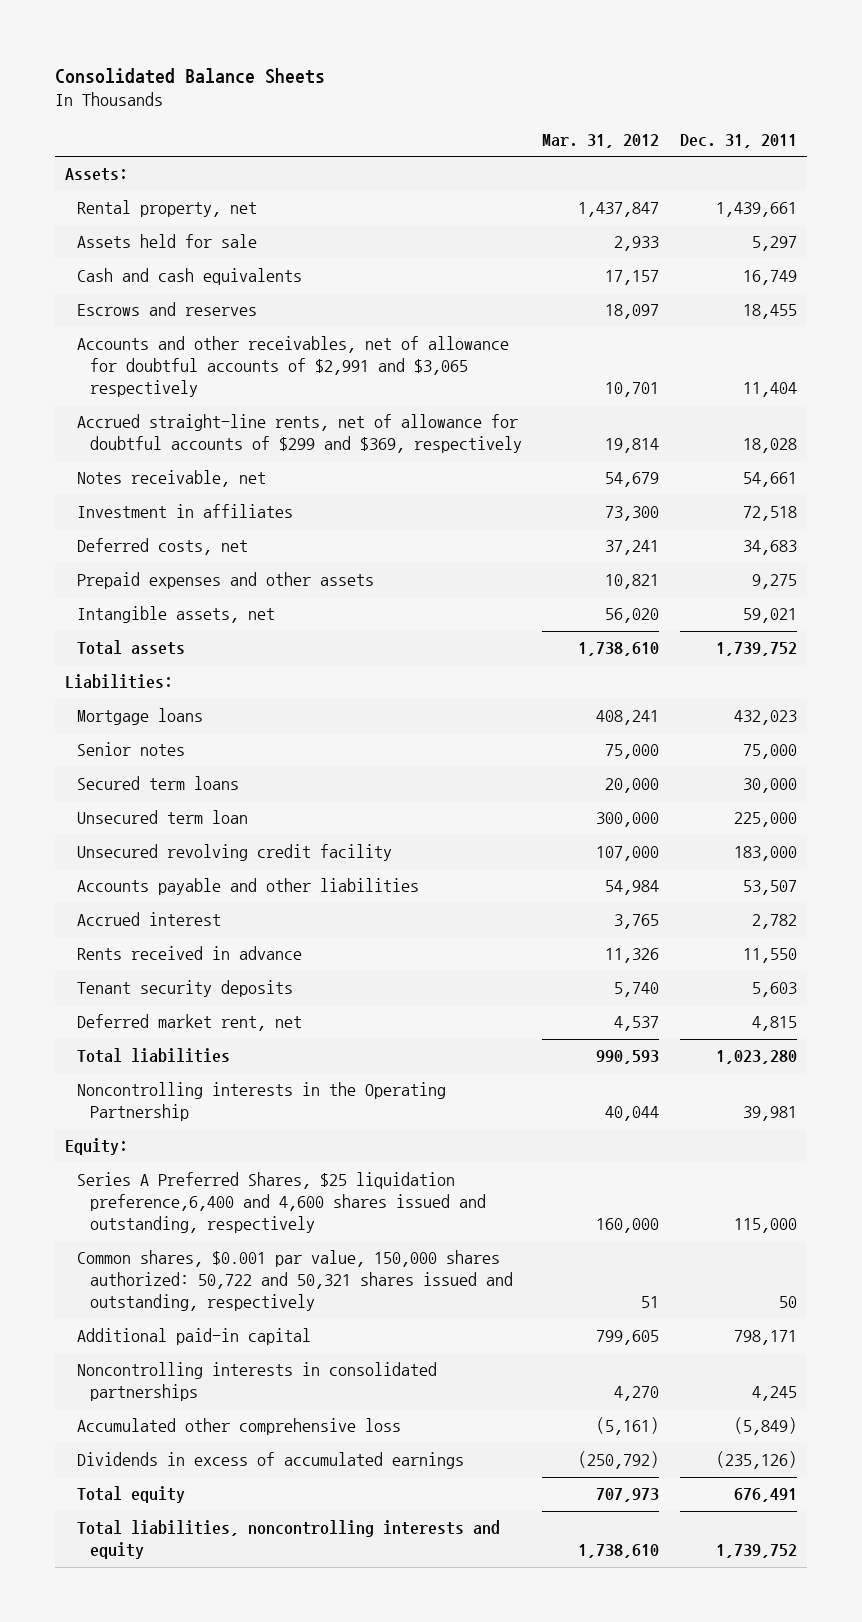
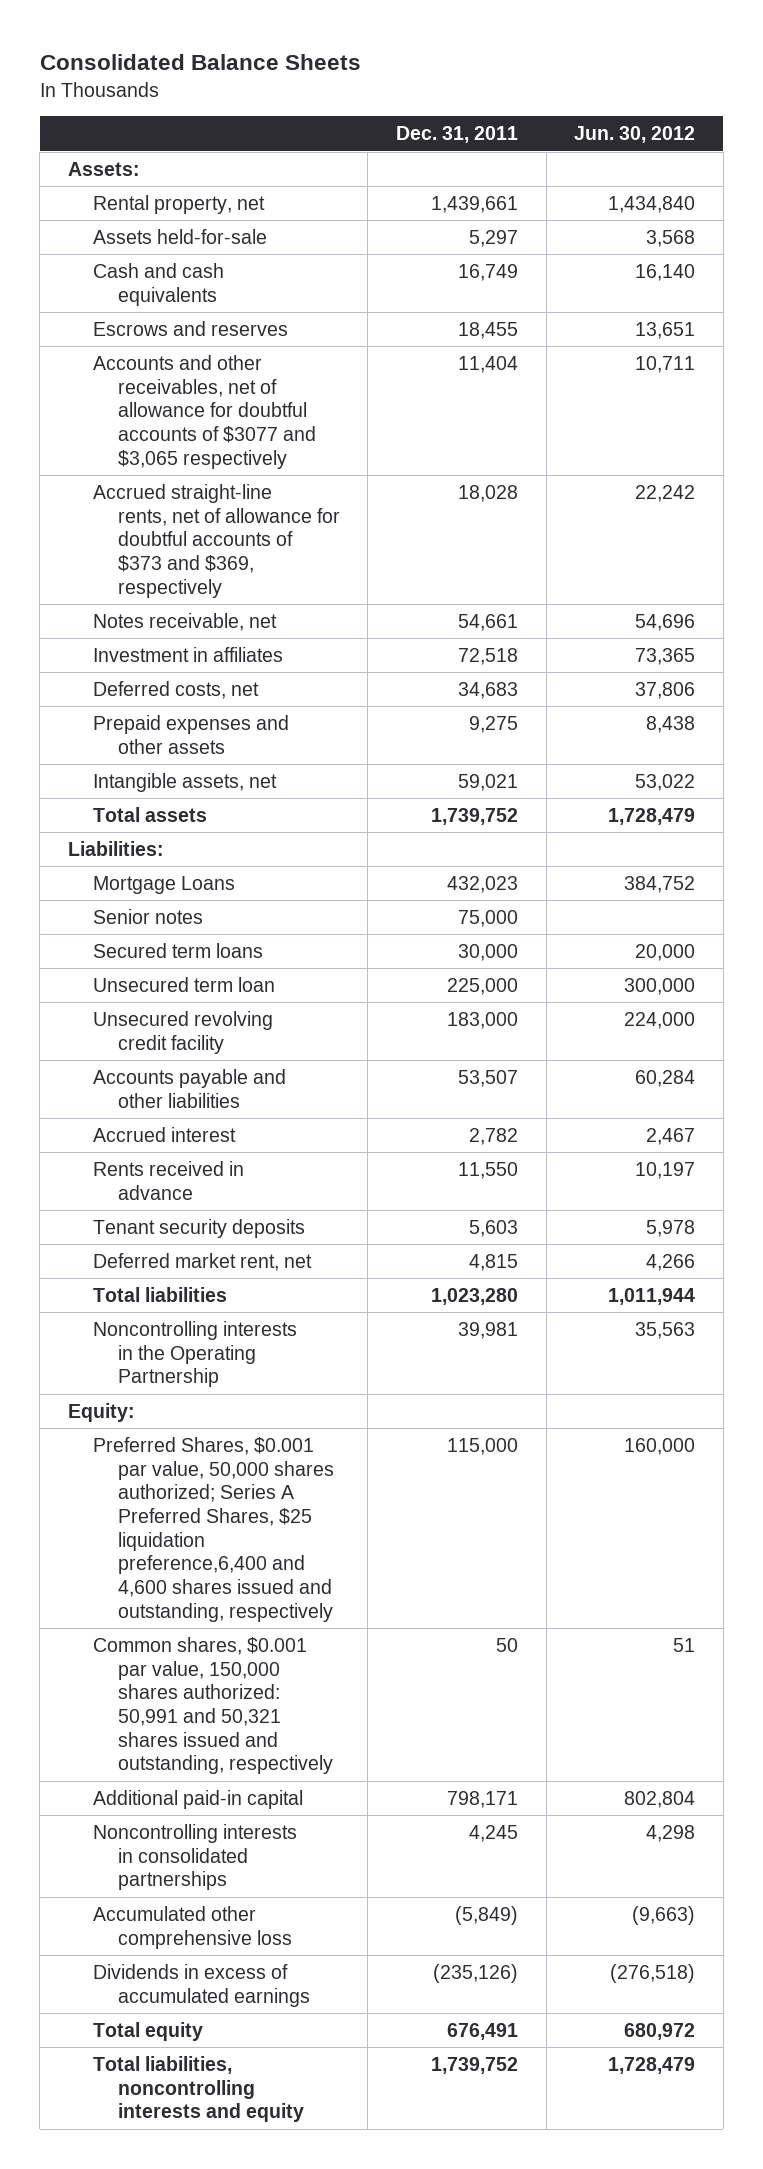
[542,133,660,148] Mar. 31, 2012 -> none
none -> [574,126,696,144] Jun. 30, 2012
[77,234,258,249] Assets held for sale -> [92,228,267,244] Assets held-for-sale
[77,336,510,398] Accounts and other receivables, net of allowance for doubtful accounts of $2,991 and $3,065 respectively -> [92,354,316,469] Accounts and other receivables, net of allowance for doubtful accounts of $3077 and $3,065 respectively
[77,414,522,454] Accrued straight-line rents, net of allowance for doubtful accounts of $299 and $369, respectively -> [92,483,340,598] Accrued straight-line rents, net of allowance for doubtful accounts of $373 and $369, respectively
[77,708,204,726] Mortgage loans -> [92,875,235,894] Mortgage Loans
[77,1172,486,1234] Series A Preferred Shares, $25 liquidation preference,6,400 and 4,600 shares issued and outstanding, respectively -> [92,1436,334,1622] Preferred Shares, $0.001 par value, 50,000 shares authorized; Series A Preferred Shares, $25 liquidation preference,6,400 and 4,600 shares issued and outstanding, respectively
[77,1250,513,1312] Common shares, $0.001 par value, 150,000 shares authorized: 50,722 and 50,321 shares issued and outstanding, respectively -> [92,1636,333,1775] Common shares, $0.001 par value, 150,000 shares authorized: 50,991 and 50,321 shares issued and outstanding, respectively

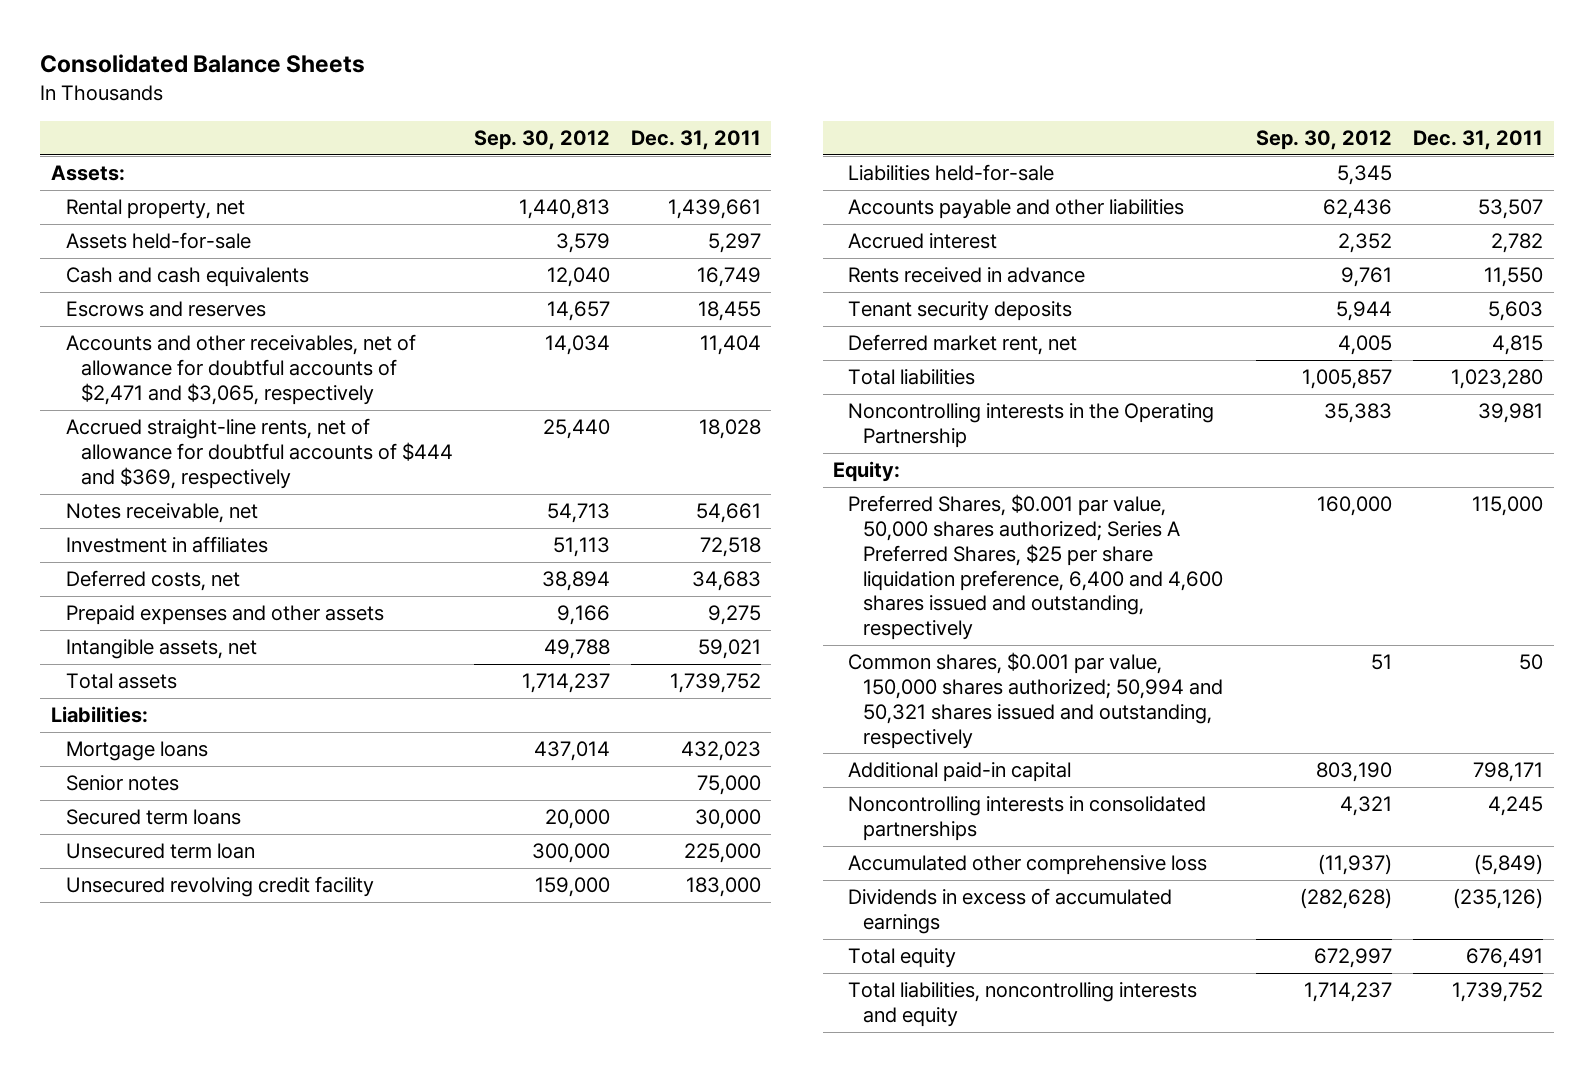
[574,126,696,144] Jun. 30, 2012 -> none
none -> [473,129,610,150] Sep. 30, 2012
[92,354,316,469] Accounts and other receivables, net of allowance for doubtful accounts of $3077 and $3,065 respectively -> [65,334,416,405] Accounts and other receivables, net of allowance for doubtful accounts of $2,471 and $3,065, respectively
[92,483,340,598] Accrued straight-line rents, net of allowance for doubtful accounts of $373 and $369, respectively -> [65,418,453,489] Accrued straight-line rents, net of allowance for doubtful accounts of $444 and $369, respectively
[92,875,235,894] Mortgage Loans -> [65,741,208,762] Mortgage loans
none -> [848,164,1055,182] Liabilities held-for-sale
[92,1436,334,1622] Preferred Shares, $0.001 par value, 50,000 shares authorized; Series A Preferred Shares, $25 liquidation preference,6,400 and 4,600 shares issued and outstanding, respectively -> [848,494,1224,641] Preferred Shares, $0.001 par value, 50,000 shares authorized; Series A Preferred Shares, $25 per share liquidation preference, 6,400 and 4,600 shares issued and outstanding, respectively
[92,1636,333,1775] Common shares, $0.001 par value, 150,000 shares authorized: 50,991 and 50,321 shares issued and outstanding, respectively -> [848,652,1224,749] Common shares, $0.001 par value, 150,000 shares authorized; 50,994 and 50,321 shares issued and outstanding, respectively

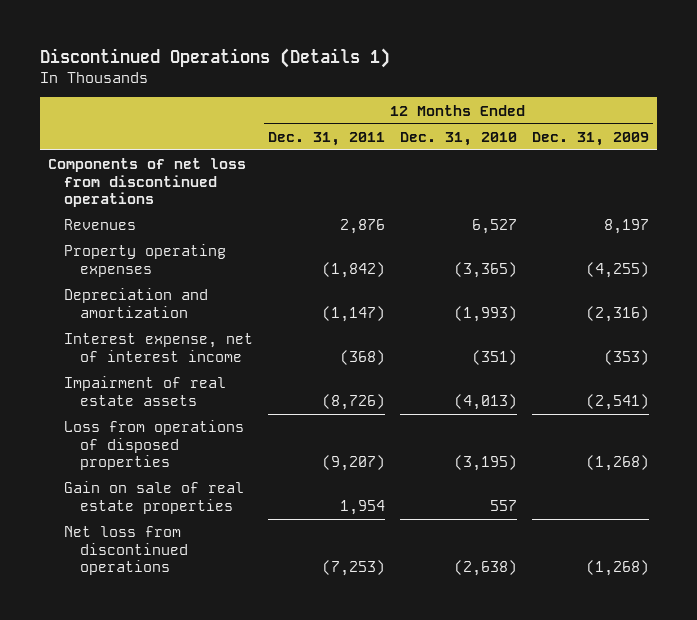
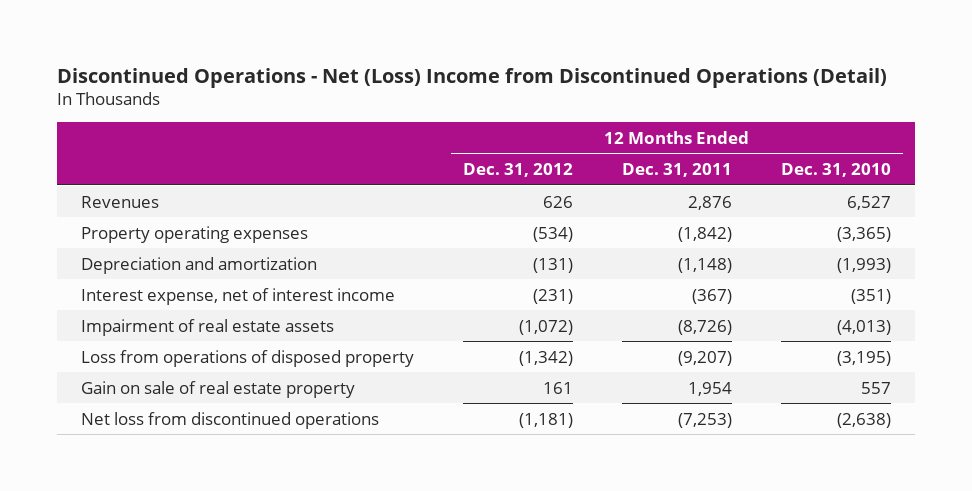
[40,47,391,68] Discontinued Operations (Details 1) -> [56,67,887,88] Discontinued Operations - Net (Loss) Income from Discontinued Operations (Detail)
[531,131,649,146] Dec. 31, 2009 -> none
none -> [462,163,573,178] Dec. 31, 2012
[47,158,246,208] Components of net loss from discontinued operations -> none
[321,305,385,322] (1,147) -> [677,257,732,273] (1,148)
[339,349,385,365] (368) -> [691,288,732,304] (367)
[63,420,244,471] Loss from operations of disposed properties -> [81,349,415,367] Loss from operations of disposed property
[63,481,244,514] Gain on sale of real estate properties -> [81,380,356,398] Gain on sale of real estate property

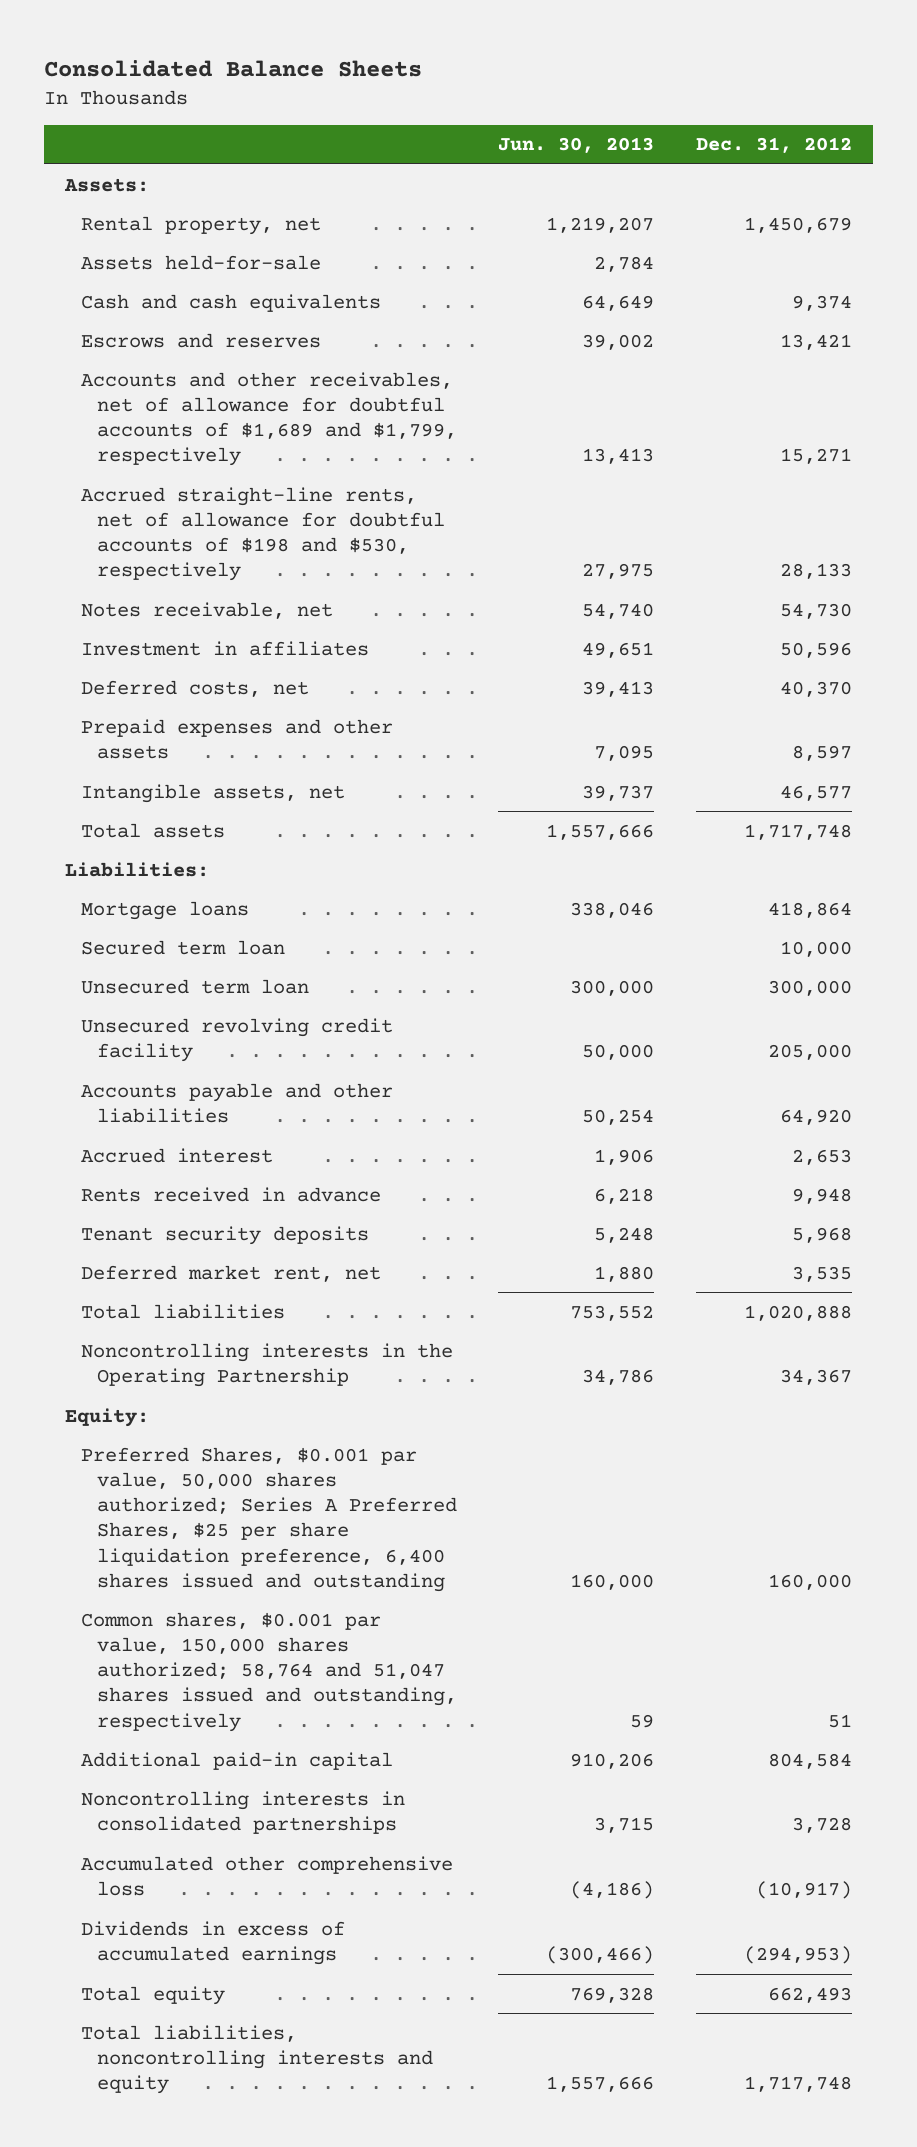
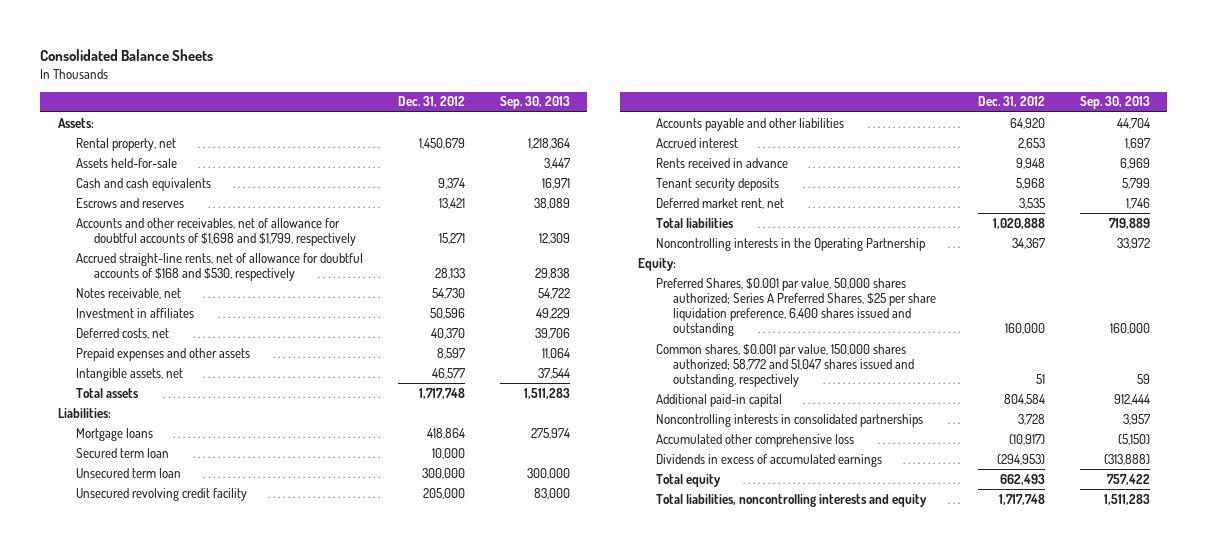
[498,137,655,154] Jun. 30, 2013 -> none
none -> [499,96,570,110] Sep. 30, 2013
[80,371,457,467] Accounts and other receivables, net of allowance for doubtful accounts of $1,689 and $1,799, respectively -> [75,217,356,247] Accounts and other receivables, net of allowance for doubtful accounts of $1,698 and $1,799, respectively
[80,486,445,582] Accrued straight-line rents, net of allowance for doubtful accounts of $198 and $530, respectively -> [75,252,363,282] Accrued straight-line rents, net of allowance for doubtful accounts of $168 and $530, respectively
[80,1611,457,1732] Common shares, $0.001 par value, 150,000 shares authorized; 58,764 and 51,047 shares issued and outstanding, respectively -> [655,343,915,388] Common shares, $0.001 par value, 150,000 shares authorized; 58,772 and 51,047 shares issued and outstanding, respectively

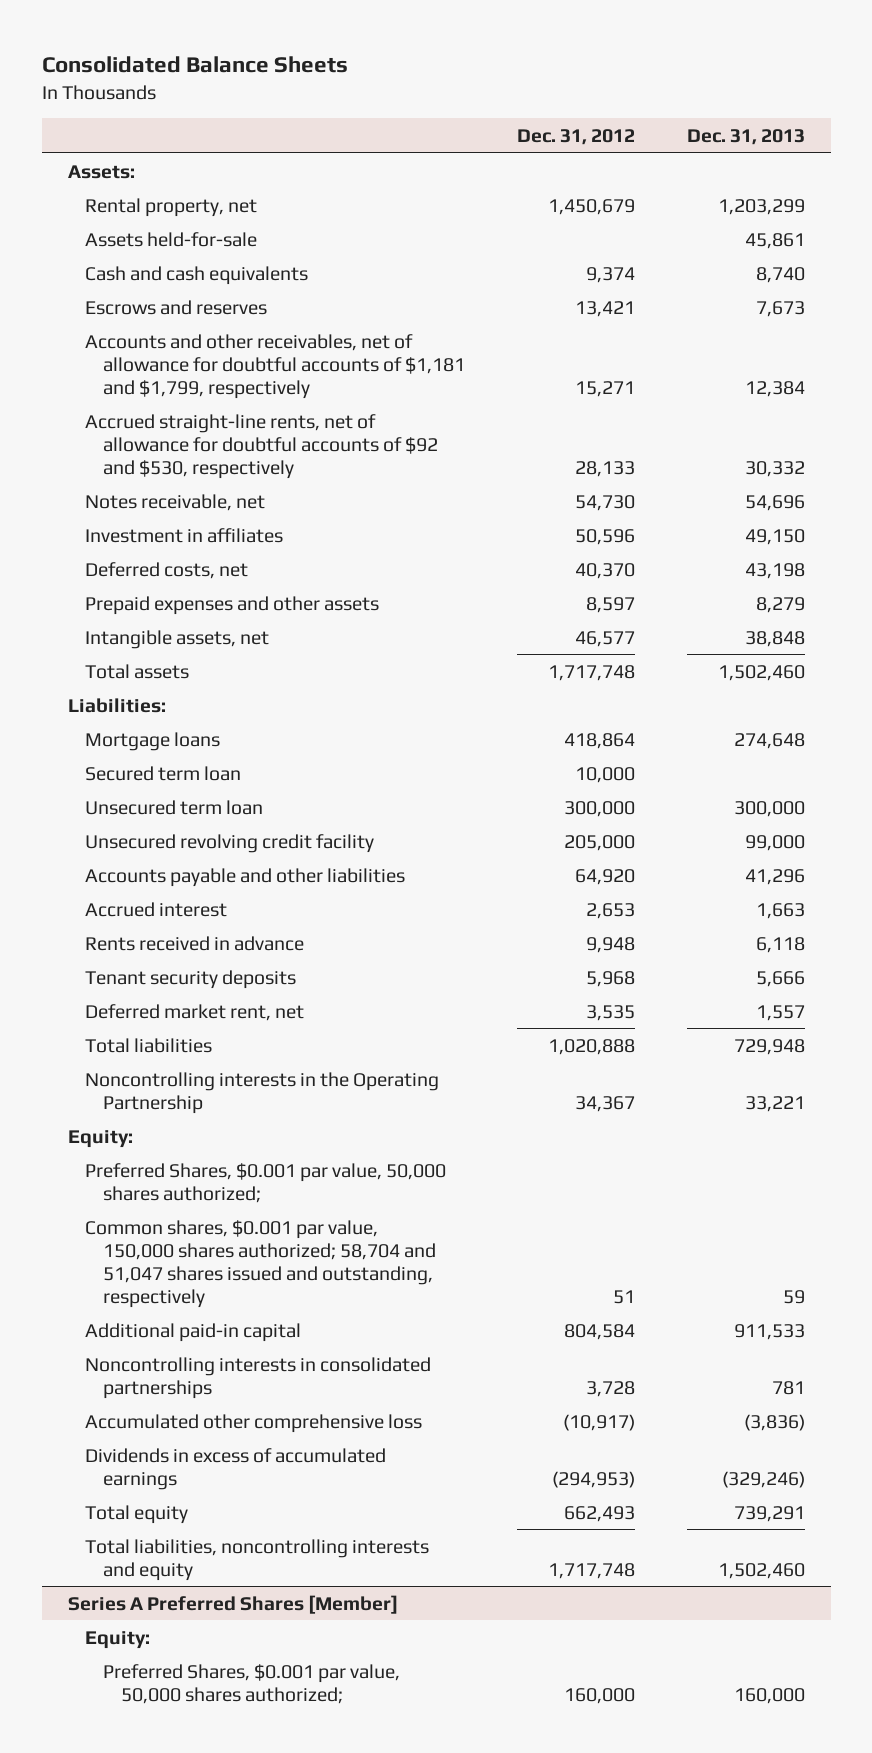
[499,96,570,110] Sep. 30, 2013 -> none
none -> [686,129,805,146] Dec. 31, 2013
[75,217,356,247] Accounts and other receivables, net of allowance for doubtful accounts of $1,698 and $1,799, respectively -> [85,333,465,399] Accounts and other receivables, net of allowance for doubtful accounts of $1,181 and $1,799, respectively
[75,252,363,282] Accrued straight-line rents, net of allowance for doubtful accounts of $168 and $530, respectively -> [85,413,438,479] Accrued straight-line rents, net of allowance for doubtful accounts of $92 and $530, respectively
[655,277,937,337] Preferred Shares, $0.001 par value, 50,000 shares authorized; Series A Preferred Shares, $25 per share liquidation preference, 6,400 shares issued and outstanding -> none
none -> [85,1162,447,1203] Preferred Shares, $0.001 par value, 50,000 shares authorized;
[655,343,915,388] Common shares, $0.001 par value, 150,000 shares authorized; 58,772 and 51,047 shares issued and outstanding, respectively -> [85,1219,436,1308] Common shares, $0.001 par value, 150,000 shares authorized; 58,704 and 51,047 shares issued and outstanding, respectively
none -> [67,1594,398,1614] Series A Preferred Shares [Member]
none -> [85,1630,151,1649] Equity:
none -> [102,1663,400,1704] Preferred Shares, $0.001 par value, 50,000 shares authorized;

